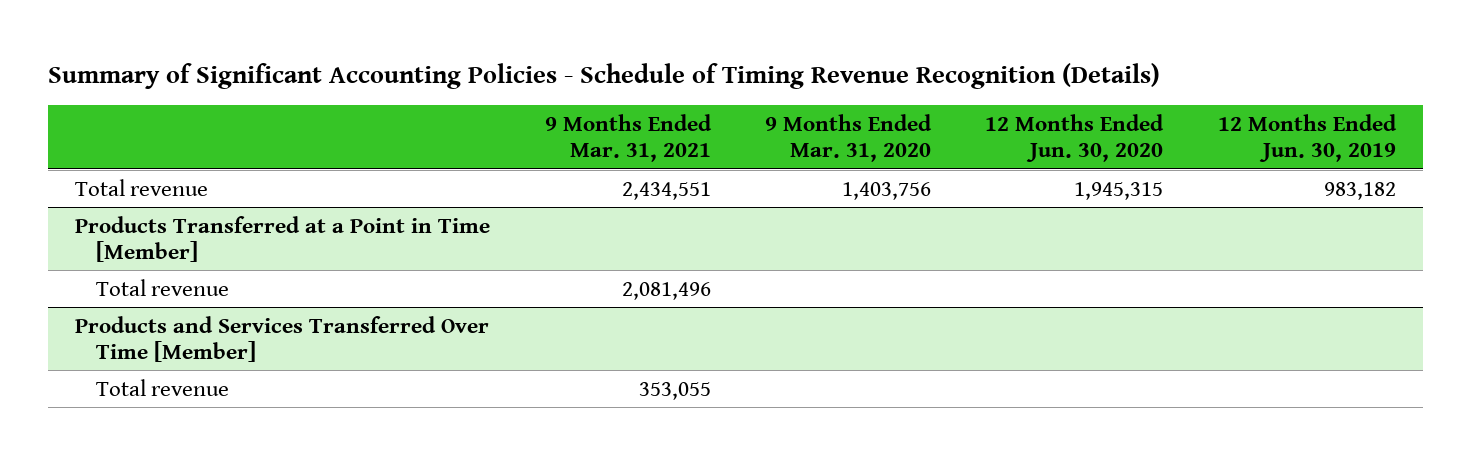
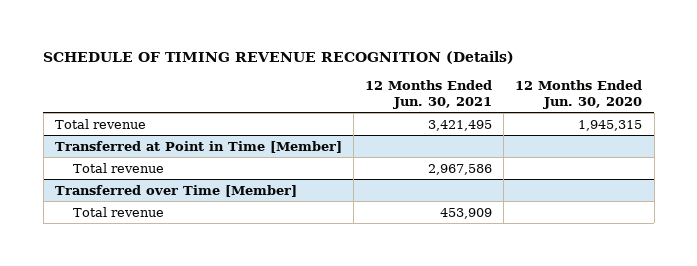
[48,63,1161,90] Summary of Significant Accounting Policies - Schedule of Timing Revenue Recognition (Details) -> [43,51,515,65] SCHEDULE OF TIMING REVENUE RECOGNITION (Details)
[544,114,712,163] 9 Months Ended Mar. 31, 2021 -> none
[764,114,932,163] 9 Months Ended Mar. 31, 2020 -> none
[1217,114,1397,163] 12 Months Ended Jun. 30, 2019 -> none
none -> [365,80,493,109] 12 Months Ended Jun. 30, 2021
[75,215,491,262] Products Transferred at a Point in Time [Member] -> [54,140,342,153] Transferred at Point in Time [Member]
[75,315,490,362] Products and Services Transferred Over Time [Member] -> [54,184,297,197] Transferred over Time [Member]

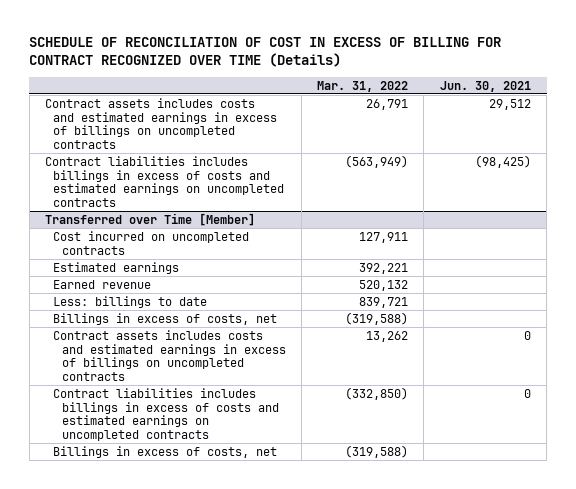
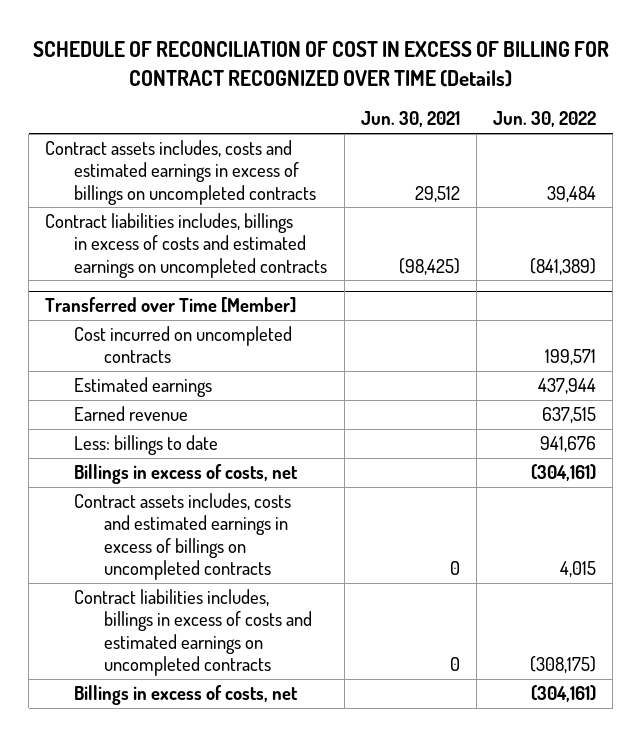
[317,80,409,92] Mar. 31, 2022 -> none
none -> [493,111,597,128] Jun. 30, 2022
[44,97,278,150] Contract assets includes costs and estimated earnings in excess of billings on uncompleted contracts -> [45,140,317,205] Contract assets includes, costs and estimated earnings in excess of billings on uncompleted contracts
[44,155,285,208] Contract liabilities includes billings in excess of costs and estimated earnings on uncompleted contracts -> [45,213,328,278] Contract liabilities includes, billings in excess of costs and estimated earnings on uncompleted contracts
[53,329,286,382] Contract assets includes costs and estimated earnings in excess of billings on uncompleted contracts -> [74,493,292,581] Contract assets includes, costs and estimated earnings in excess of billings on uncompleted contracts
[53,387,279,442] Contract liabilities includes billings in excess of costs and estimated earnings on uncompleted contracts -> [74,589,312,677] Contract liabilities includes, billings in excess of costs and estimated earnings on uncompleted contracts

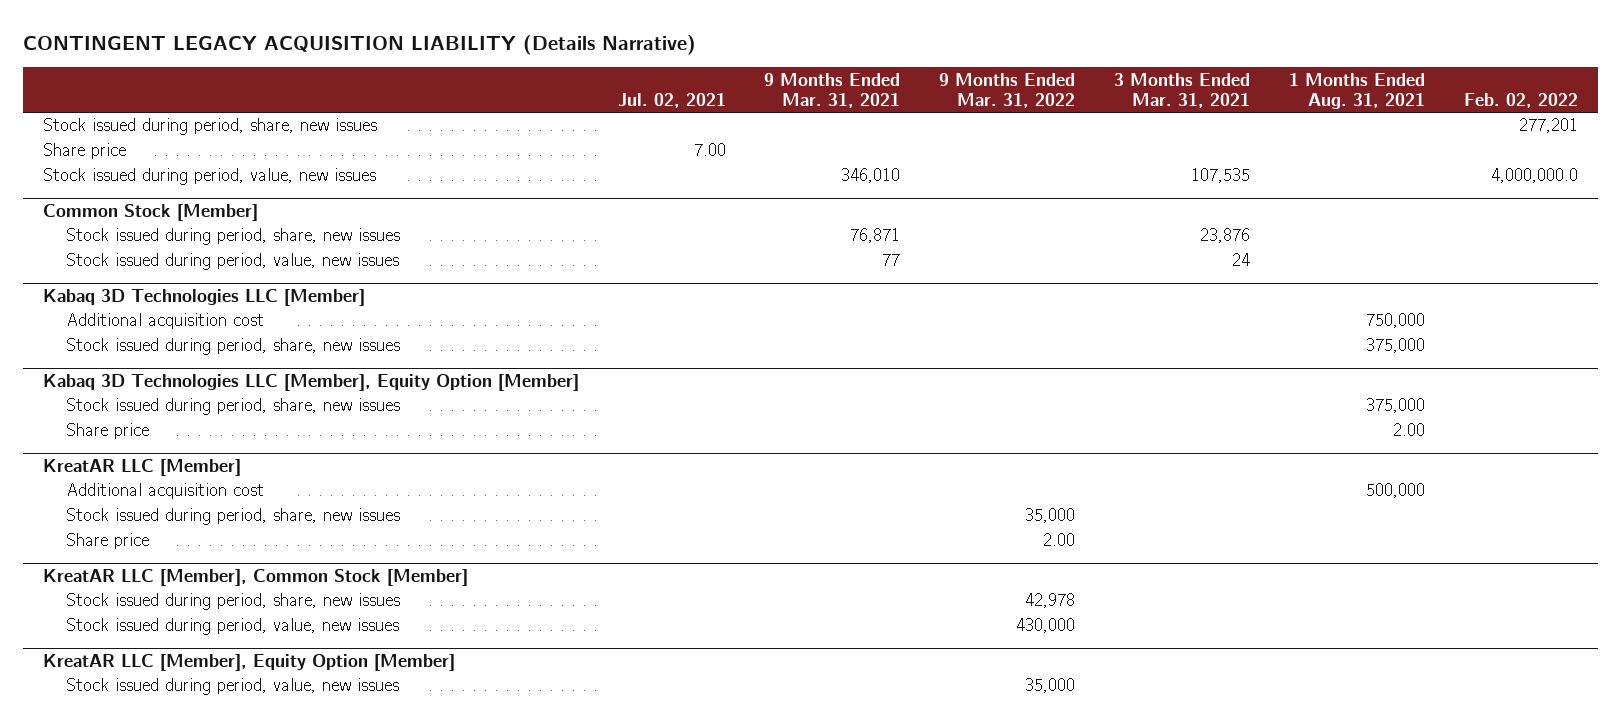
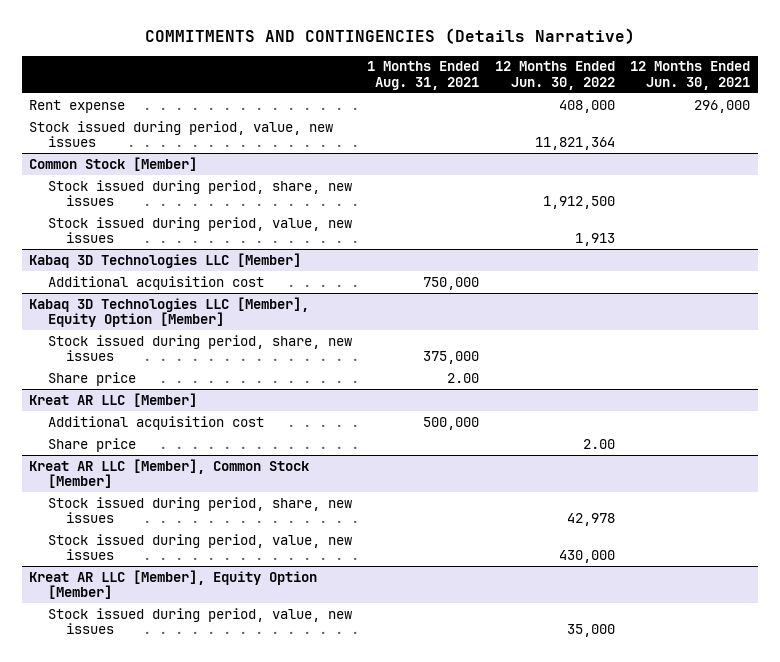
[23,34,697,55] CONTINGENT LEGACY ACQUISITION LIABILITY (Details Narrative) -> [144,28,635,45] COMMITMENTS AND CONTINGENCIES (Details Narrative)
[617,92,726,108] Jul. 02, 2021 -> none
[764,72,901,108] 9 Months Ended Mar. 31, 2021 -> none
[939,72,1076,108] 9 Months Ended Mar. 31, 2022 -> none
[1114,72,1251,108] 3 Months Ended Mar. 31, 2021 -> none
[1464,92,1579,108] Feb. 02, 2022 -> none
none -> [494,61,615,90] 12 Months Ended Jun. 30, 2022
none -> [630,61,751,90] 12 Months Ended Jun. 30, 2021
[42,118,377,136] Stock issued during period, share, new issues -> none
[42,143,126,160] Share price -> none
none -> [29,99,126,113] Rent expense
[66,338,401,356] Stock issued during period, share, new issues -> none
[42,458,241,476] KreatAR LLC [Member] -> [29,392,198,407] Kreat AR LLC [Member]
[66,508,401,526] Stock issued during period, share, new issues -> none
[42,568,468,586] KreatAR LLC [Member], Common Stock [Member] -> [29,458,310,489] Kreat AR LLC [Member], Common Stock [Member]
[42,653,455,671] KreatAR LLC [Member], Equity Option [Member] -> [29,569,318,600] Kreat AR LLC [Member], Equity Option [Member]

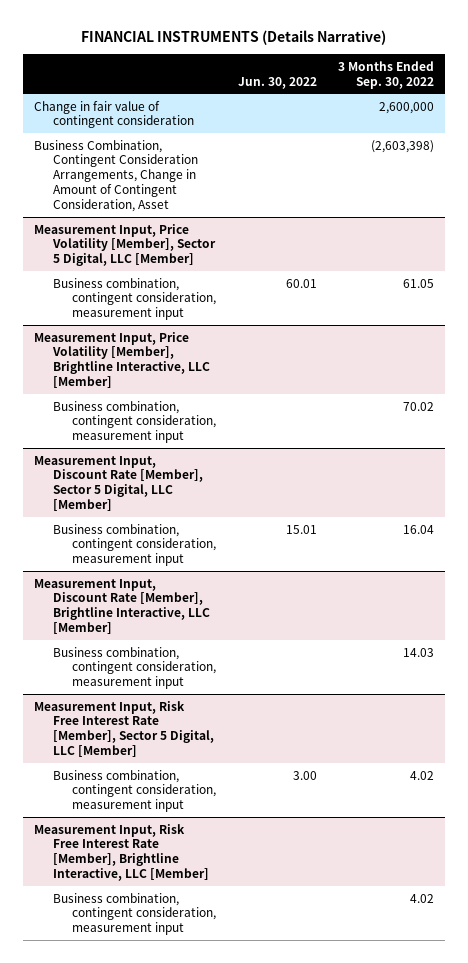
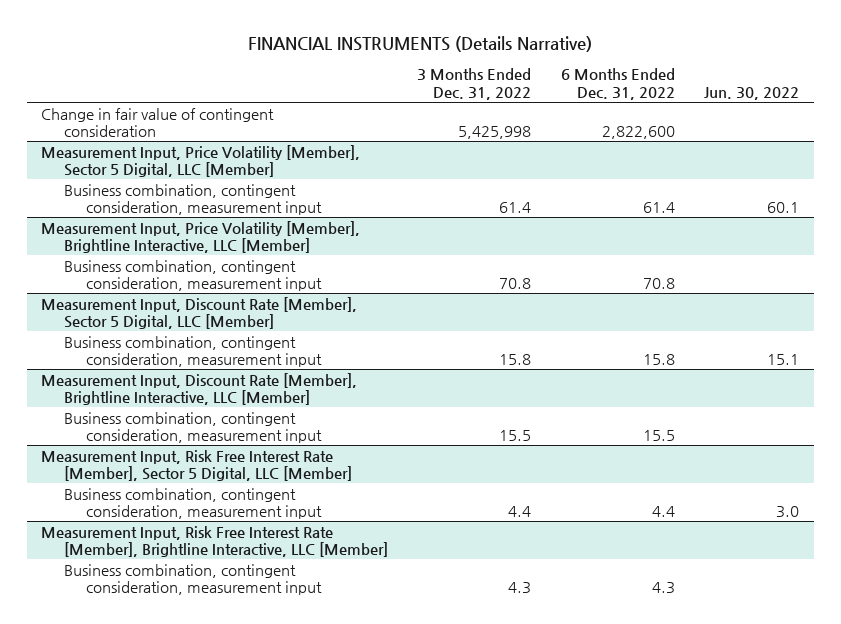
[337,60,434,89] 3 Months Ended Sep. 30, 2022 -> none
none -> [417,68,532,100] 3 Months Ended Dec. 31, 2022
none -> [560,68,675,100] 6 Months Ended Dec. 31, 2022
[33,139,199,212] Business Combination, Contingent Consideration Arrangements, Change in Amount of Contingent Consideration, Asset -> none
[285,278,317,288] 60.01 -> [767,201,800,213] 60.1
[285,524,317,534] 15.01 -> [767,353,800,365] 15.1
[292,770,317,780] 3.00 -> [776,505,800,518] 3.0

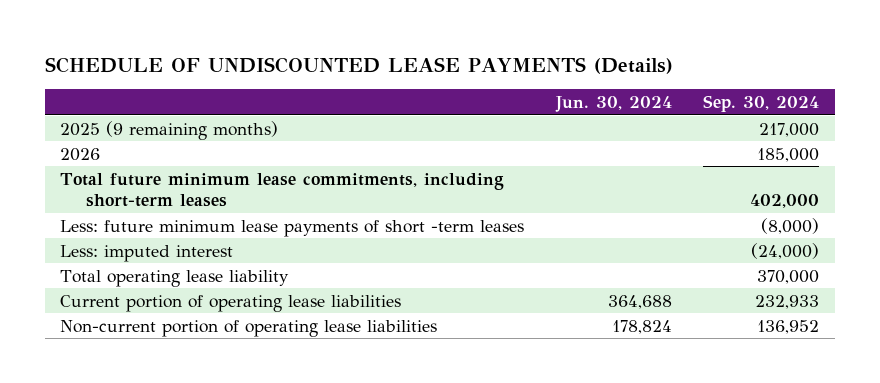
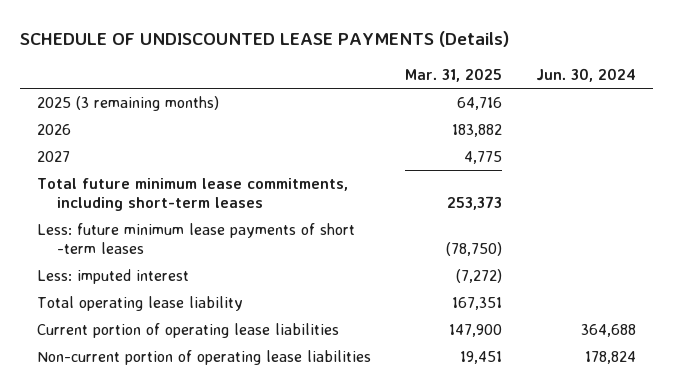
[703,94,820,112] Sep. 30, 2024 -> none
none -> [405,68,503,83] Mar. 31, 2025
[60,120,279,140] 2025 (9 remaining months) -> [37,95,220,111] 2025 (3 remaining months)
none -> [37,150,71,162] 2027

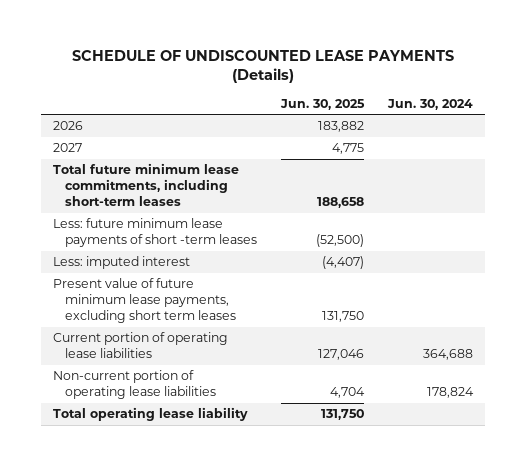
[405,68,503,83] Mar. 31, 2025 -> none
none -> [279,99,365,111] Jun. 30, 2025
[37,95,220,111] 2025 (3 remaining months) -> none
none -> [52,278,236,324] Present value of future minimum lease payments, excluding short term leases
[37,295,244,311] Total operating lease liability -> [52,407,248,422] Total operating lease liability

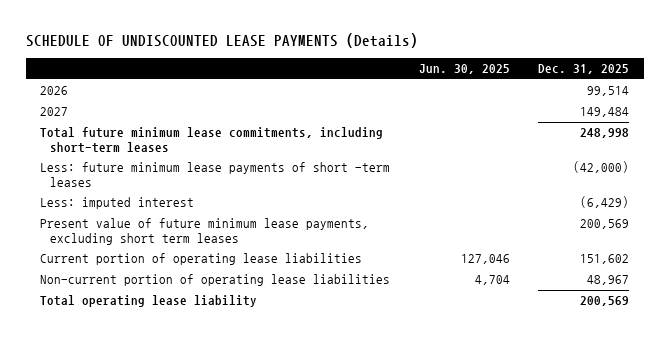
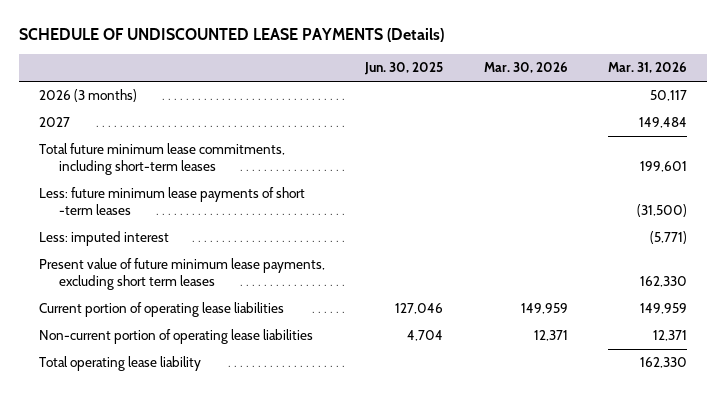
[538,64,630,75] Dec. 31, 2025 -> none
none -> [483,62,568,74] Mar. 30, 2026
none -> [607,62,687,74] Mar. 31, 2026
[40,86,69,96] 2026 -> [39,89,138,103] 2026 (3 months)

